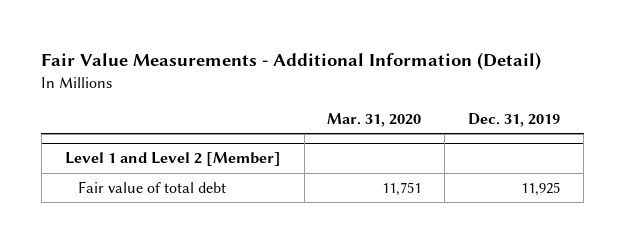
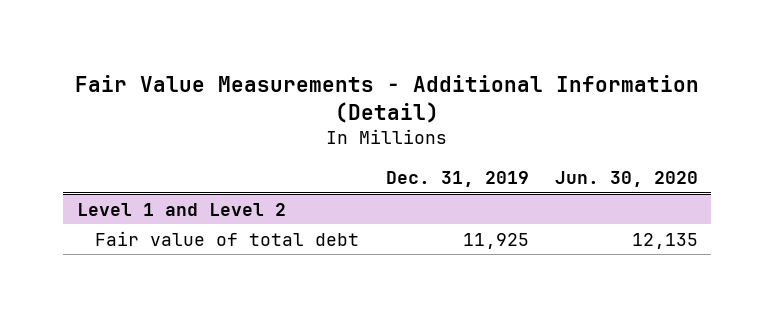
[327,113,422,128] Mar. 31, 2020 -> none
none -> [554,171,698,188] Jun. 30, 2020
[64,152,281,167] Level 1 and Level 2 [Member] -> [76,202,286,216] Level 1 and Level 2

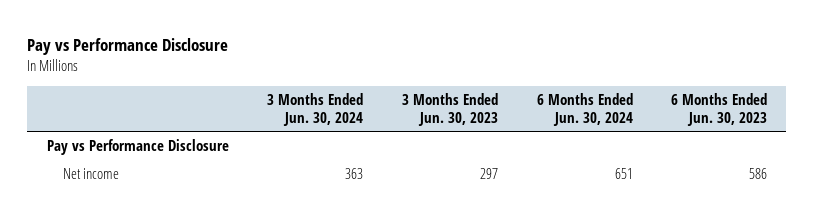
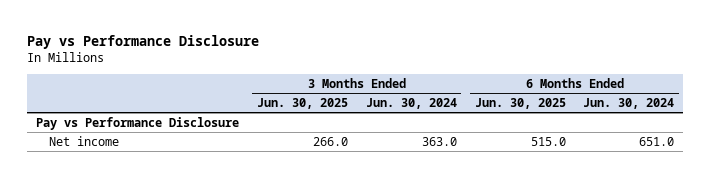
[401,92,498,126] 3 Months Ended Jun. 30, 2023 -> none
[671,92,768,126] 6 Months Ended Jun. 30, 2023 -> none
none -> [256,98,348,110] Jun. 30, 2025
none -> [474,98,566,110] Jun. 30, 2025
[345,168,364,180] 363 -> [421,136,457,146] 363.0
[614,168,633,180] 651 -> [639,136,675,146] 651.0

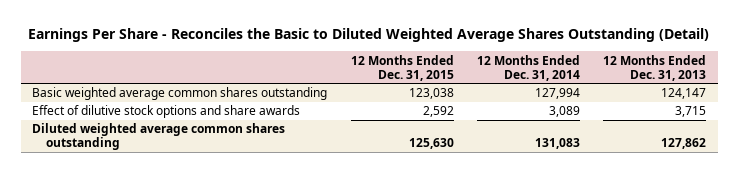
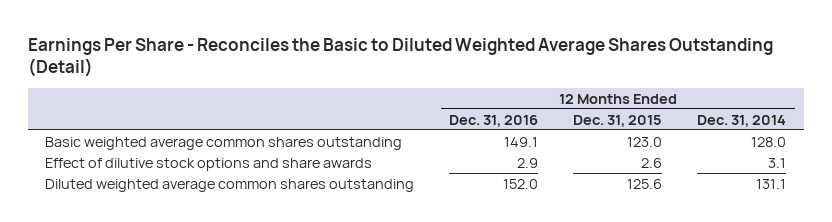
[603,54,707,81] 12 Months Ended Dec. 31, 2013 -> none
none -> [449,114,539,127] Dec. 31, 2016
[408,88,454,100] 123,038 -> [627,136,663,147] 123.0
[534,88,580,100] 127,994 -> [751,136,787,147] 128.0
[422,106,454,118] 2,592 -> [641,157,663,168] 2.6
[548,106,580,118] 3,089 -> [768,157,787,168] 3.1
[408,138,454,150] 125,630 -> [627,178,663,189] 125.6
[534,138,580,150] 131,083 -> [756,178,787,189] 131.1

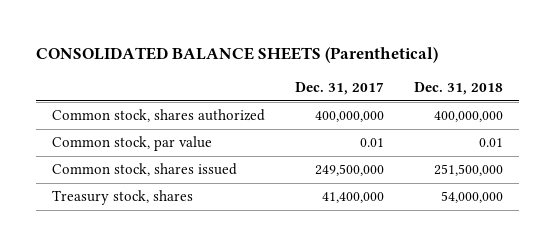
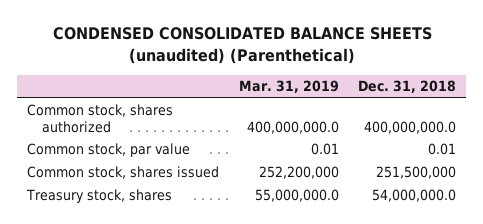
[36,47,439,64] CONSOLIDATED BALANCE SHEETS (Parenthetical) -> [52,27,432,64] CONDENSED CONSOLIDATED BALANCE SHEETS (unaudited) (Parenthetical)
[295,82,385,96] Dec. 31, 2017 -> none
none -> [238,80,339,94] Mar. 31, 2019
[434,111,504,123] 400,000,000 -> [364,120,457,134] 400,000,000.0
[441,191,504,204] 54,000,000 -> [372,189,457,203] 54,000,000.0

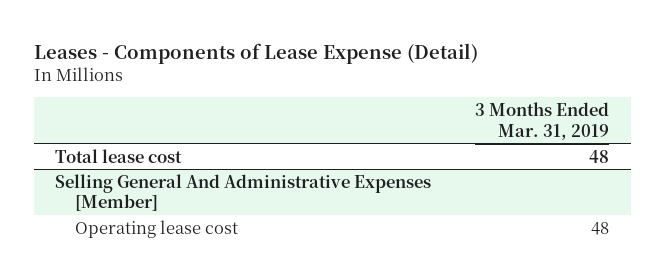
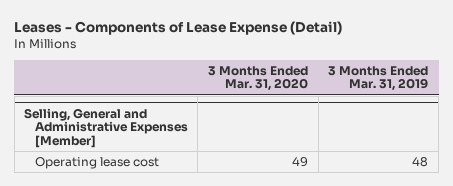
none -> [208,65,309,92] 3 Months Ended Mar. 31, 2020
[55,148,183,163] Total lease cost -> none
[55,173,432,212] Selling General And Administrative Expenses [Member] -> [24,107,188,149] Selling, General and Administrative Expenses [Member]

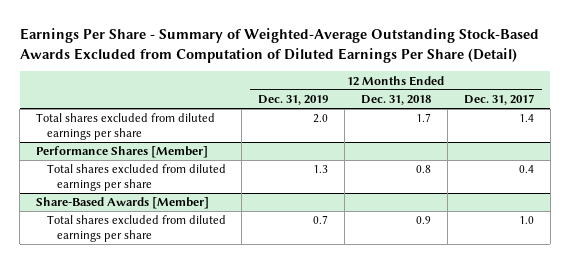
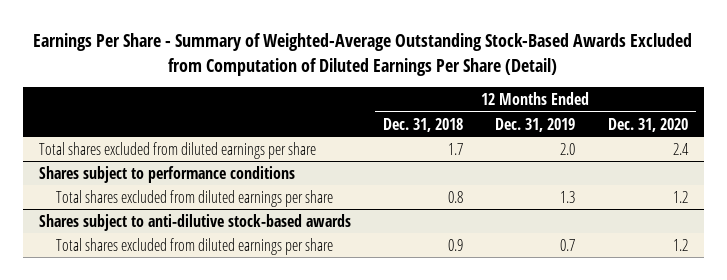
[464,93,535,105] Dec. 31, 2017 -> none
none -> [607,117,688,132] Dec. 31, 2020
[36,146,209,159] Performance Shares [Member] -> [38,165,295,183] Shares subject to performance conditions
[36,197,210,210] Share-Based Awards [Member] -> [38,213,351,231] Shares subject to anti-dilutive stock-based awards

